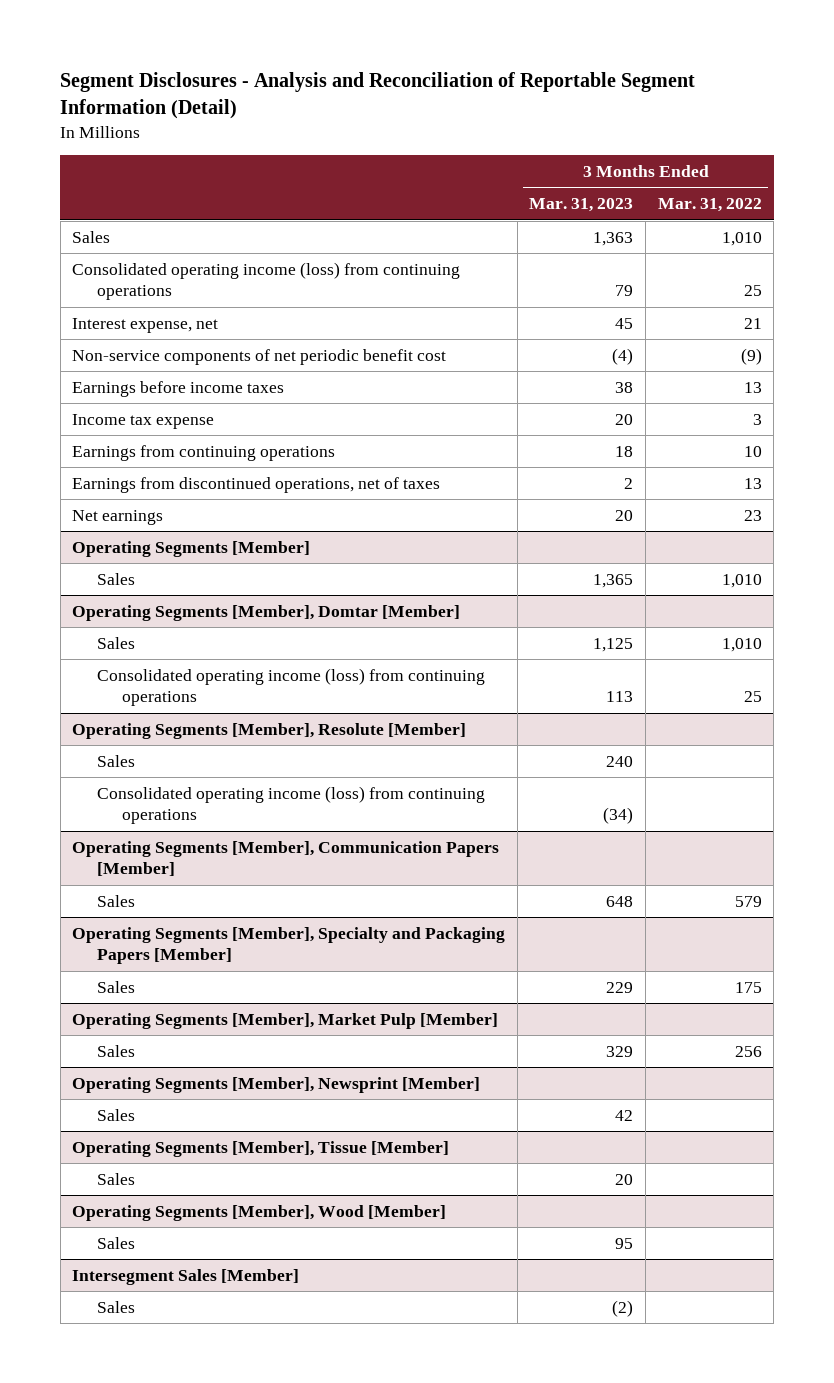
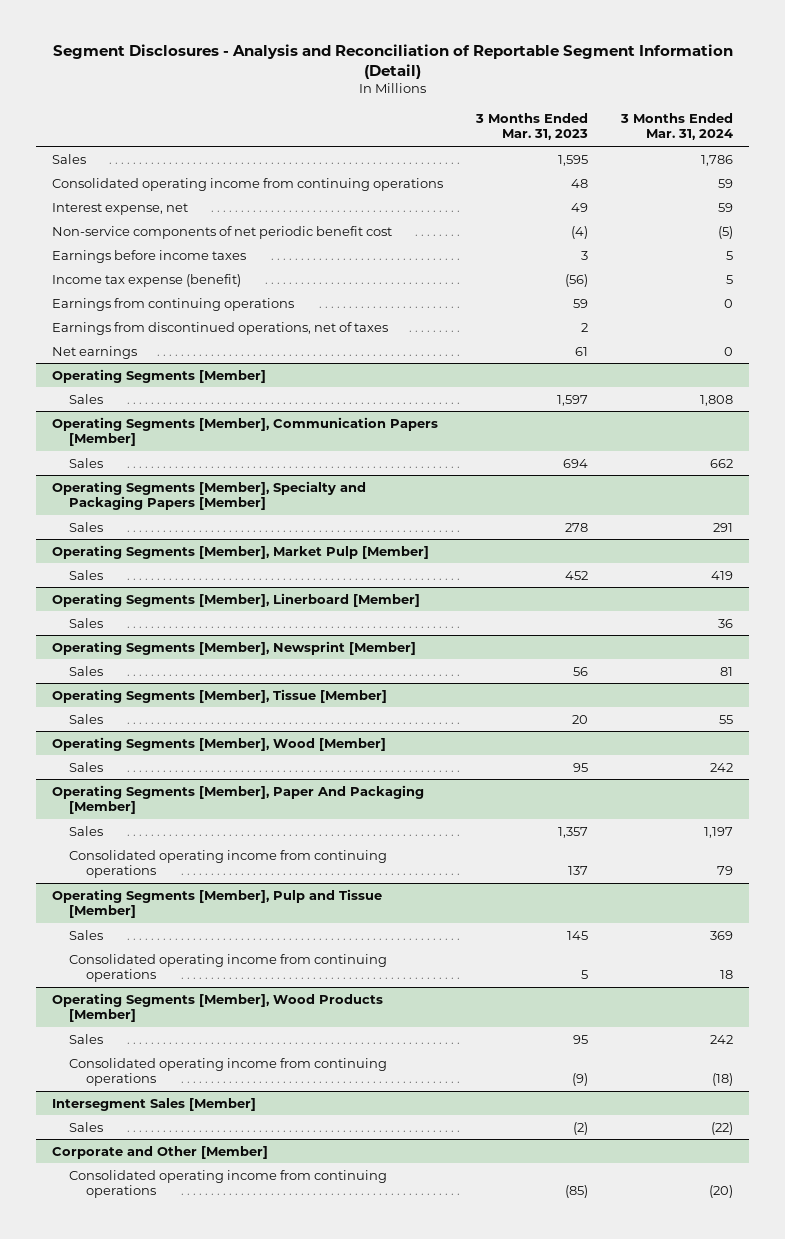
[657,198,762,213] Mar. 31, 2022 -> none
none -> [620,112,734,141] 3 Months Ended Mar. 31, 2024
[593,231,634,246] 1,363 -> [558,154,589,166] 1,595
[72,261,461,301] Consolidated operating income (loss) from continuing operations -> [52,177,444,191] Consolidated operating income from continuing operations
[615,285,634,297] 79 -> [571,178,589,188] 48
[615,317,634,329] 45 -> [571,202,589,212] 49
[615,381,634,393] 38 -> [581,250,589,260] 3
[72,413,215,429] Income tax expense -> [52,273,242,287] Income tax expense (benefit)
[615,413,634,425] 20 -> [565,273,589,287] (56)
[615,445,634,457] 18 -> [573,298,589,308] 59
[615,509,634,521] 20 -> [575,346,589,356] 61
[72,604,461,621] Operating Segments [Member], Domtar [Member] -> none
[97,636,136,649] Sales -> none
[97,667,486,707] Consolidated operating income (loss) from continuing operations -> none
[72,722,467,739] Operating Segments [Member], Resolute [Member] -> none
[97,754,136,767] Sales -> none
[97,785,486,825] Consolidated operating income (loss) from continuing operations -> none
[593,573,634,588] 1,365 -> [557,394,589,406] 1,597
[606,895,634,907] 648 -> [563,458,589,468] 694
[606,981,634,993] 229 -> [565,522,589,532] 278
[606,1045,634,1057] 329 -> [565,570,589,580] 452
none -> [52,592,421,607] Operating Segments [Member], Linerboard [Member]
none -> [69,617,104,628] Sales
[615,1109,634,1121] 42 -> [573,666,589,676] 56
none -> [52,784,425,815] Operating Segments [Member], Paper And Packaging [Member]
none -> [69,825,104,836] Sales
none -> [69,849,388,879] Consolidated operating income from continuing operations
none -> [52,888,383,919] Operating Segments [Member], Pulp and Tissue [Member]
none -> [69,929,104,940] Sales
none -> [69,953,388,983] Consolidated operating income from continuing operations
none -> [52,992,384,1023] Operating Segments [Member], Wood Products [Member]
none -> [69,1033,104,1044] Sales
none -> [69,1057,388,1087] Consolidated operating income from continuing operations
none -> [52,1145,269,1159] Corporate and Other [Member]
none -> [69,1169,388,1199] Consolidated operating income from continuing operations

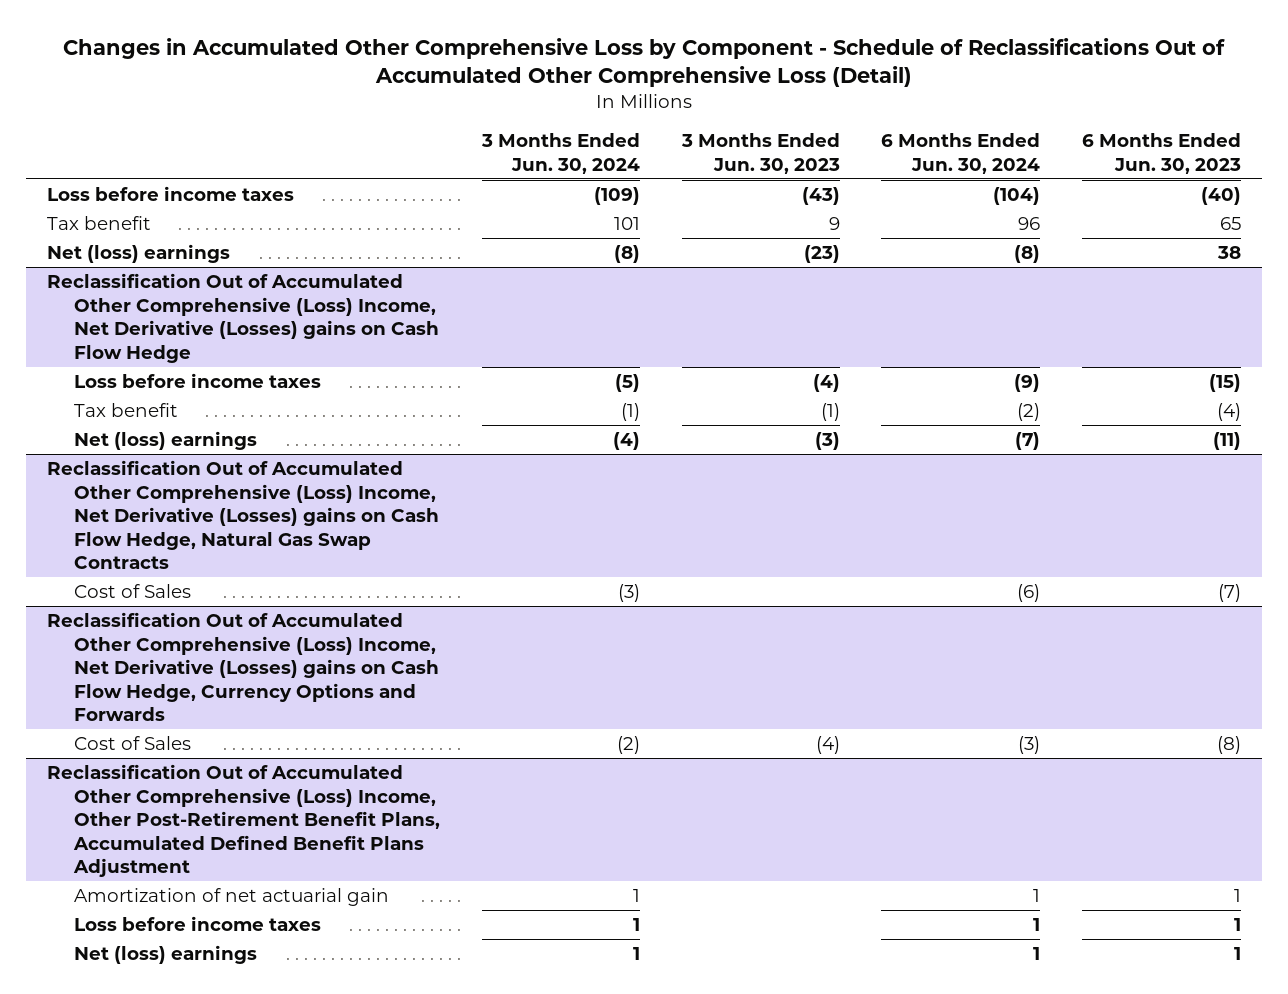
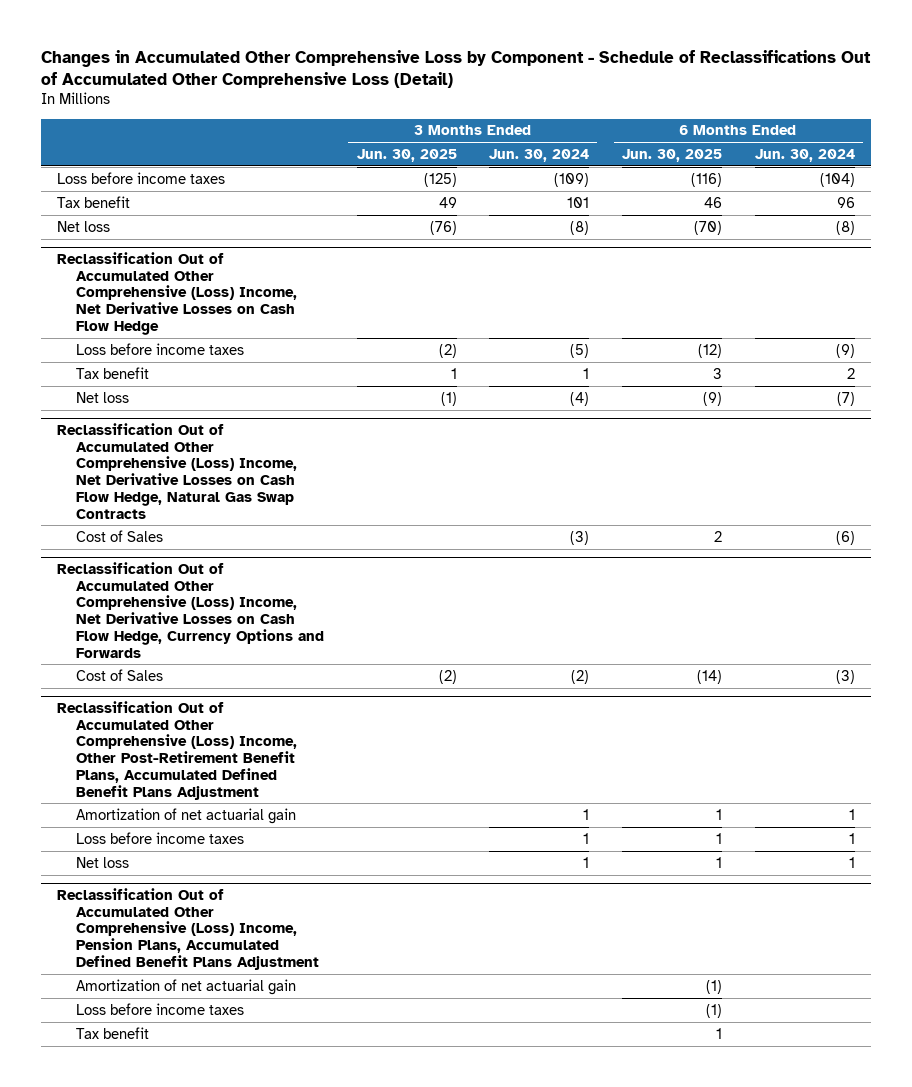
[680,133,840,174] 3 Months Ended Jun. 30, 2023 -> none
[1082,133,1242,174] 6 Months Ended Jun. 30, 2023 -> none
none -> [356,148,457,162] Jun. 30, 2025
none -> [621,148,722,162] Jun. 30, 2025
[46,243,230,263] Net (loss) earnings -> [56,220,110,232] Net loss
[46,272,440,363] Reclassification Out of Accumulated Other Comprehensive (Loss) Income, Net Derivative (Losses) gains on Cash Flow Hedge -> [56,252,297,335] Reclassification Out of Accumulated Other Comprehensive (Loss) Income, Net Derivative Losses on Cash Flow Hedge
[621,402,641,421] (1) -> [583,367,590,379] 1
[1017,402,1041,421] (2) -> [846,367,855,379] 2
[74,430,258,450] Net (loss) earnings -> [75,391,129,403] Net loss
[46,459,440,570] Reclassification Out of Accumulated Other Comprehensive (Loss) Income, Net Derivative (Losses) gains on Cash Flow Hedge, Natural Gas Swap Contracts -> [56,423,297,519] Reclassification Out of Accumulated Other Comprehensive (Loss) Income, Net Derivative Losses on Cash Flow Hedge, Natural Gas Swap Contracts
[46,611,440,722] Reclassification Out of Accumulated Other Comprehensive (Loss) Income, Net Derivative (Losses) gains on Cash Flow Hedge, Currency Options and Forwards -> [56,562,324,658] Reclassification Out of Accumulated Other Comprehensive (Loss) Income, Net Derivative Losses on Cash Flow Hedge, Currency Options and Forwards
[74,944,258,964] Net (loss) earnings -> [75,856,129,868] Net loss
none -> [56,888,319,970] Reclassification Out of Accumulated Other Comprehensive (Loss) Income, Pension Plans, Accumulated Defined Benefit Plans Adjustment
none -> [75,978,296,995] Amortization of net actuarial gain
none -> [75,1002,244,1015] Loss before income taxes
none -> [75,1026,149,1039] Tax benefit

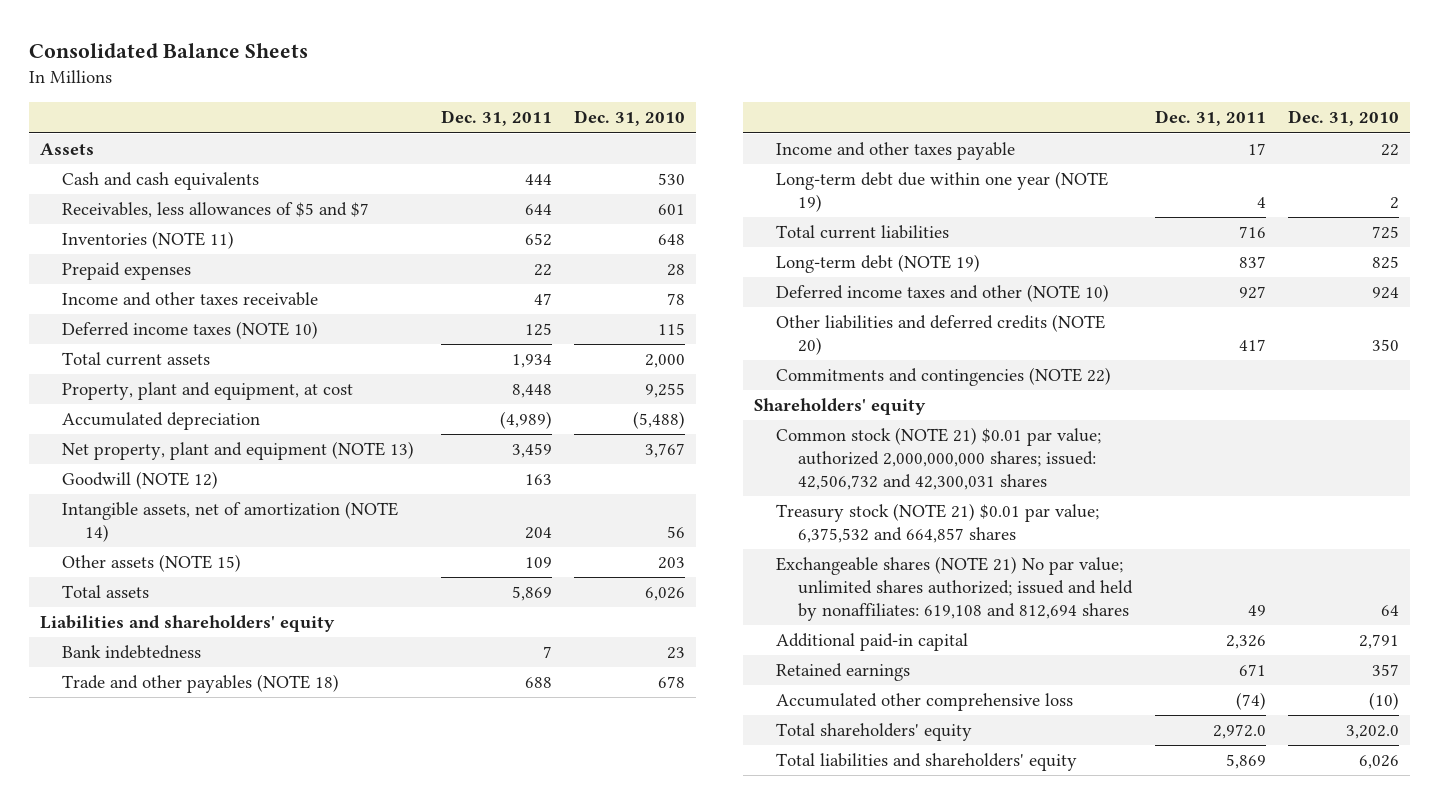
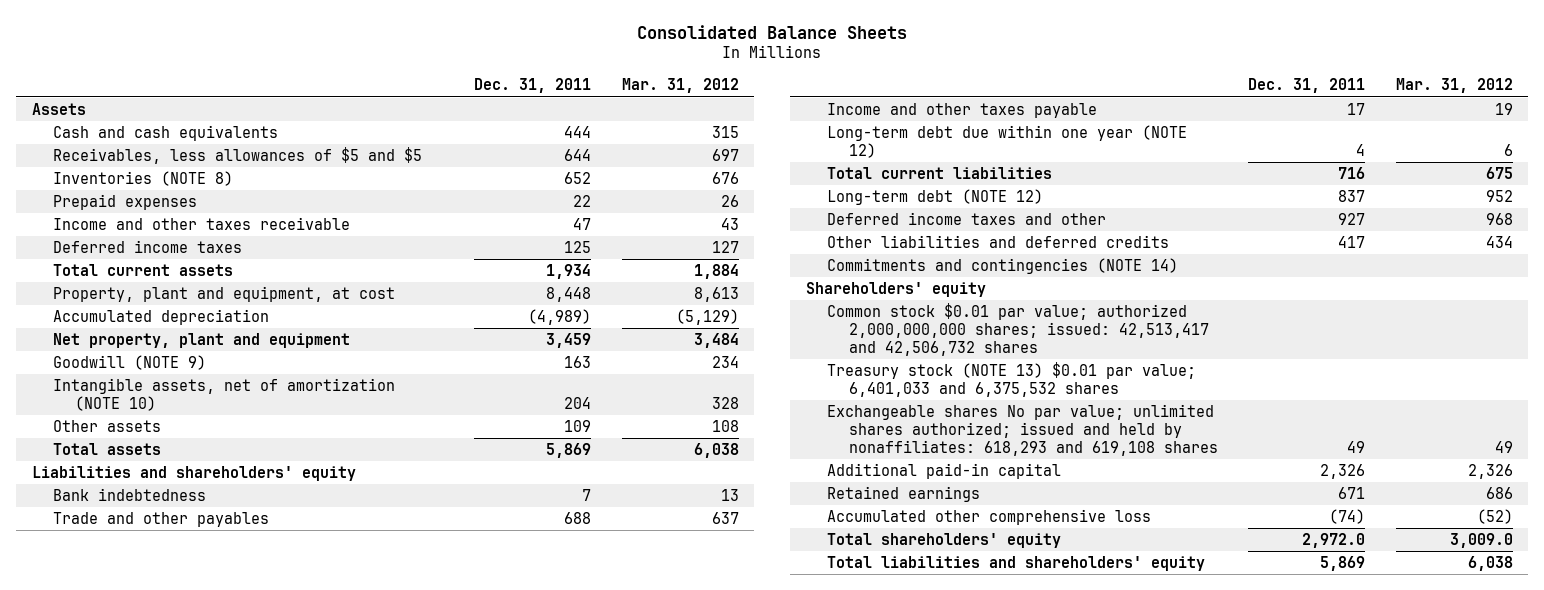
[573,110,685,127] Dec. 31, 2010 -> none
none -> [621,78,739,94] Mar. 31, 2012
[62,202,370,219] Receivables, less allowances of $5 and $7 -> [53,147,423,165] Receivables, less allowances of $5 and $5
[62,231,235,250] Inventories (NOTE 11) -> [53,171,234,187] Inventories (NOTE 8)
[62,321,319,340] Deferred income taxes (NOTE 10) -> [53,240,243,254] Deferred income taxes
[62,441,415,461] Net property, plant and equipment (NOTE 13) -> [53,333,351,349] Net property, plant and equipment
[62,471,219,490] Goodwill (NOTE 12) -> [53,355,207,371] Goodwill (NOTE 9)
[62,501,399,542] Intangible assets, net of amortization (NOTE 14) -> [53,378,396,411] Intangible assets, net of amortization (NOTE 10)
[62,554,242,573] Other assets (NOTE 15) -> [53,420,162,433] Other assets
[62,674,340,694] Trade and other payables (NOTE 18) -> [53,512,270,528] Trade and other payables
[776,171,1109,212] Long-term debt due within one year (NOTE 19) -> [827,125,1188,158] Long-term debt due within one year (NOTE 12)
[776,254,981,274] Long-term debt (NOTE 19) -> [827,189,1044,206] Long-term debt (NOTE 12)
[776,284,1110,303] Deferred income taxes and other (NOTE 10) -> [827,212,1107,226] Deferred income taxes and other
[776,314,1106,355] Other liabilities and deferred credits (NOTE 20) -> [827,235,1170,249] Other liabilities and deferred credits
[776,367,1112,387] Commitments and contingencies (NOTE 22) -> [827,258,1179,275] Commitments and contingencies (NOTE 14)
[776,427,1102,490] Common stock (NOTE 21) $0.01 par value; authorized 2,000,000,000 shares; issued: 42,506,732 and 42,300,031 shares -> [827,303,1209,356] Common stock $0.01 par value; authorized 2,000,000,000 shares; issued: 42,513,417 and 42,506,732 shares
[776,503,1100,543] Treasury stock (NOTE 21) $0.01 par value; 6,375,532 and 664,857 shares -> [827,362,1197,397] Treasury stock (NOTE 13) $0.01 par value; 6,401,033 and 6,375,532 shares
[776,556,1134,621] Exchangeable shares (NOTE 21) No par value; unlimited shares authorized; issued and held by nonaffiliates: 619,108 and 812,694 shares -> [827,404,1218,456] Exchangeable shares No par value; unlimited shares authorized; issued and held by nonaffiliates: 618,293 and 619,108 shares

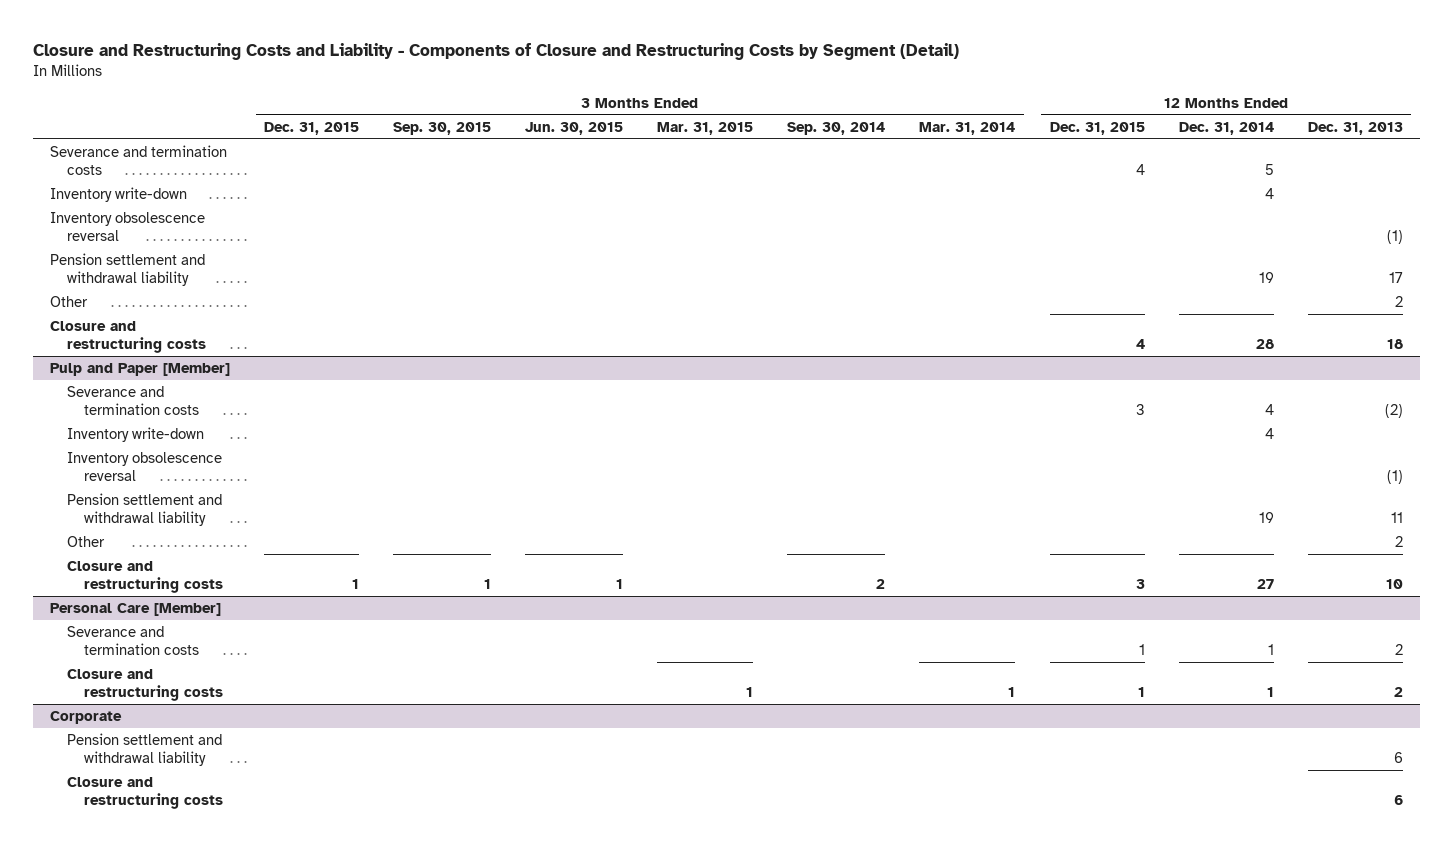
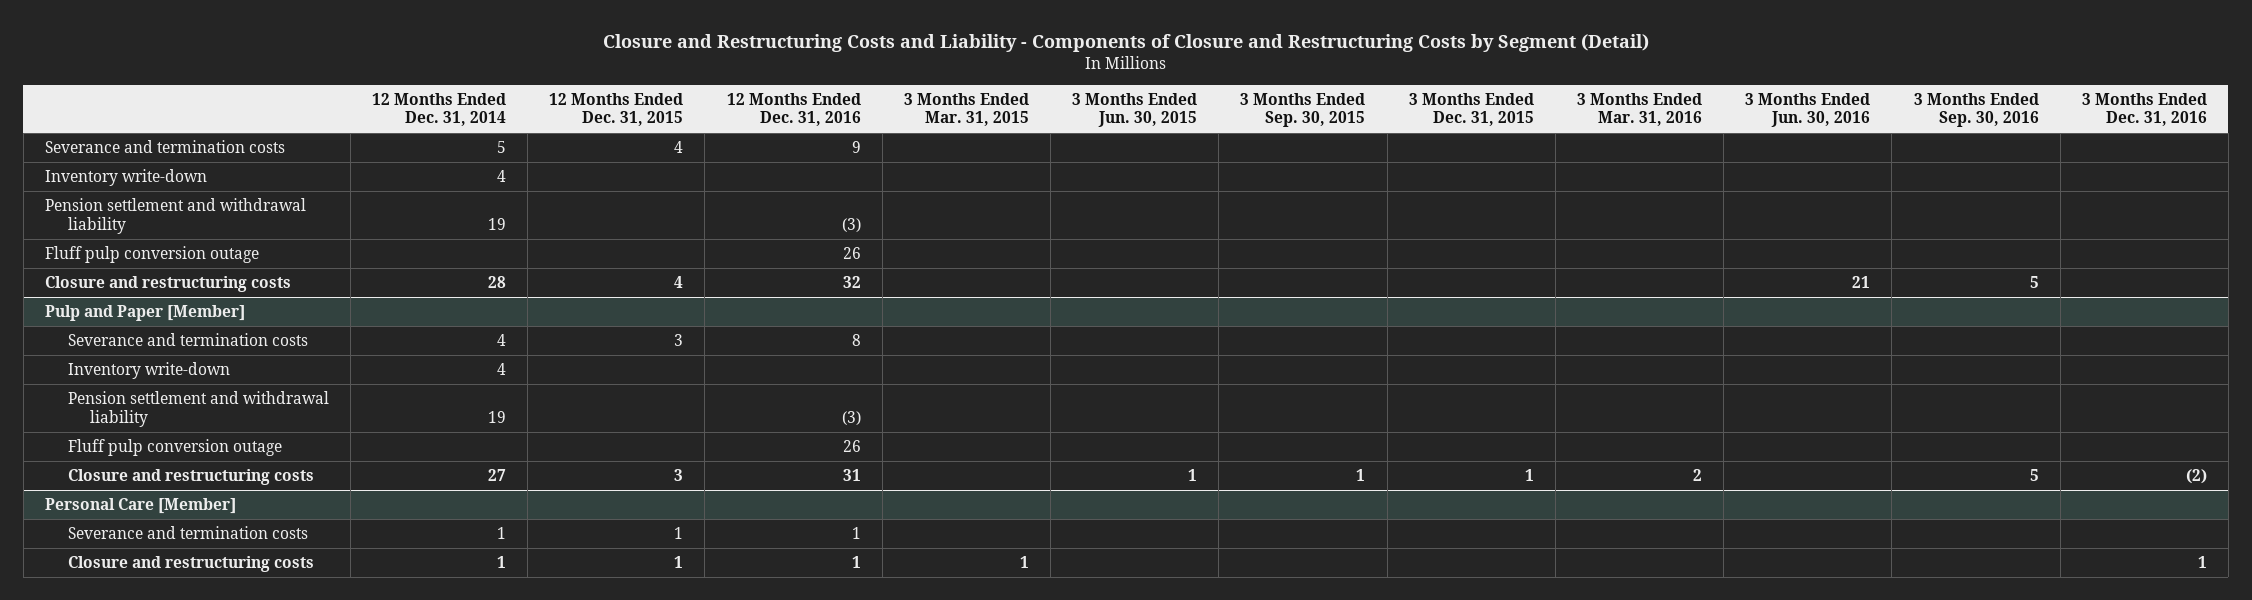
[787,121,886,135] Sep. 30, 2014 -> none
[919,121,1016,135] Mar. 31, 2014 -> none
[1307,121,1403,135] Dec. 31, 2013 -> none
none -> [726,92,861,127] 12 Months Ended Dec. 31, 2016
none -> [1576,92,1702,127] 3 Months Ended Mar. 31, 2016
none -> [1745,92,1871,128] 3 Months Ended Jun. 30, 2016
none -> [1913,92,2039,128] 3 Months Ended Sep. 30, 2016
none -> [2081,92,2207,127] 3 Months Ended Dec. 31, 2016
[50,211,206,241] Inventory obsolescence reversal -> none
[50,295,89,307] Other -> [45,246,260,264] Fluff pulp conversion outage
[66,451,222,481] Inventory obsolescence reversal -> none
[66,535,105,547] Other -> [67,439,282,457] Fluff pulp conversion outage
[50,710,123,724] Corporate -> none
[66,732,222,766] Pension settlement and withdrawal liability -> none
[66,776,223,809] Closure and restructuring costs -> none

